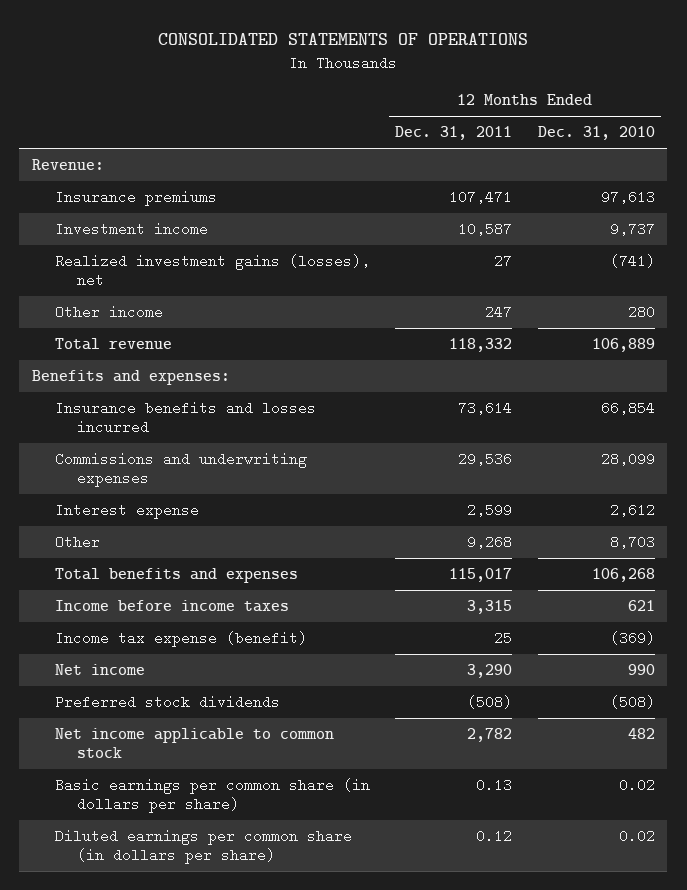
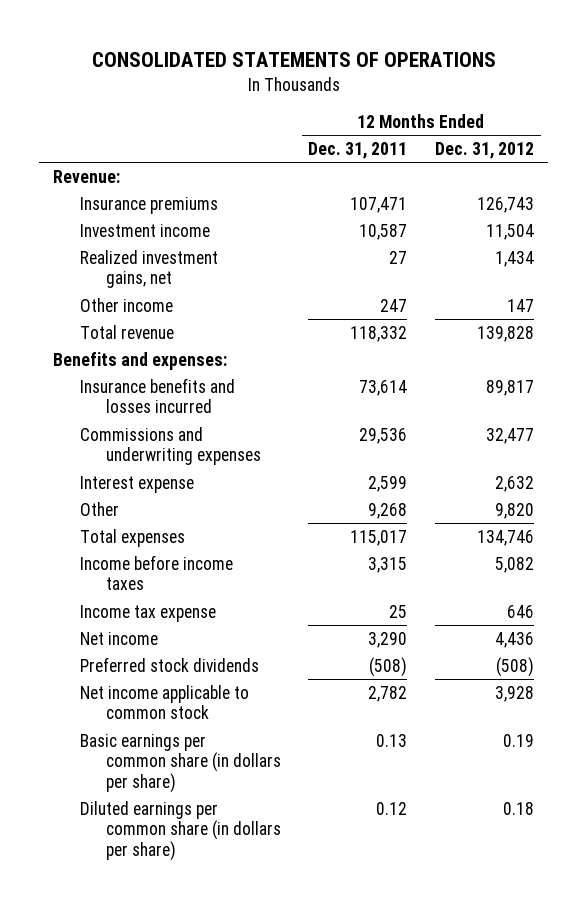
[537,126,655,141] Dec. 31, 2010 -> none
none -> [435,142,535,160] Dec. 31, 2012
[54,254,370,288] Realized investment gains (losses), net -> [79,249,218,289] Realized investment gains, net
[54,568,298,584] Total benefits and expenses -> [79,528,185,547] Total expenses
[54,631,307,648] Income tax expense (benefit) -> [79,604,216,622] Income tax expense

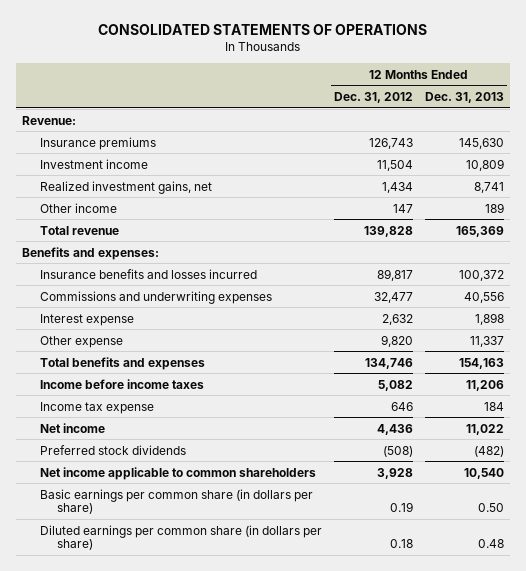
[308,142,408,160] Dec. 31, 2011 -> none
none -> [424,92,504,104] Dec. 31, 2013
[79,501,119,516] Other -> [39,335,123,348] Other expense
[79,528,185,547] Total expenses -> [39,356,205,370] Total benefits and expenses
[79,684,249,720] Net income applicable to common stock -> [39,466,316,480] Net income applicable to common shareholders

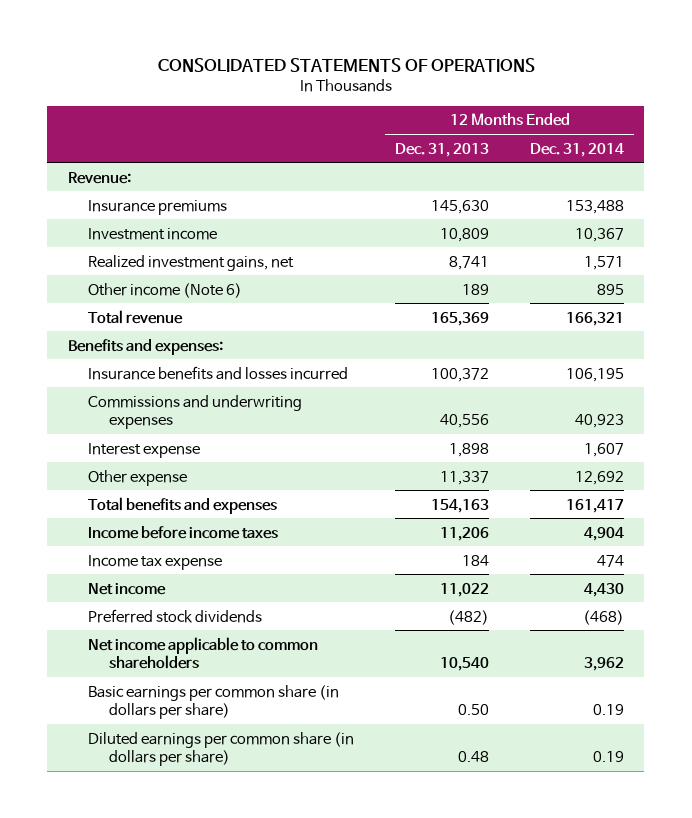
[333,92,413,104] Dec. 31, 2012 -> none
none -> [529,142,624,157] Dec. 31, 2014
[39,202,117,213] Other income -> [88,282,243,298] Other income (Note 6)

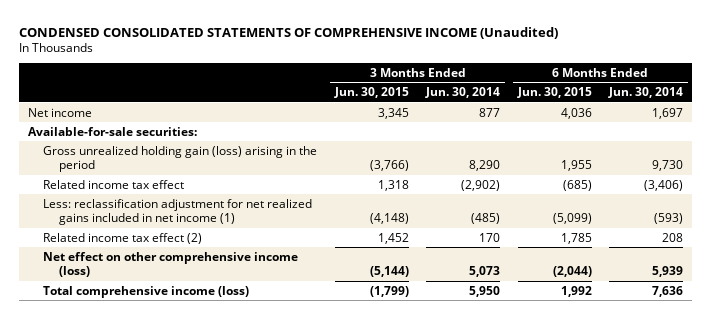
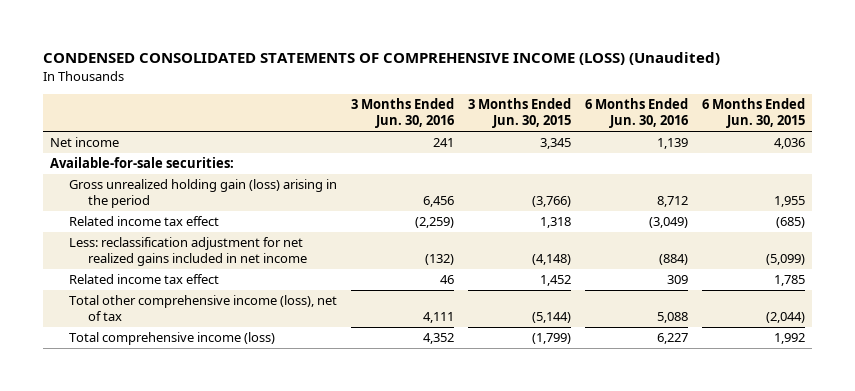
[18,26,558,39] CONDENSED CONSOLIDATED STATEMENTS OF COMPREHENSIVE INCOME (Unaudited) -> [43,52,721,66] CONDENSED CONSOLIDATED STATEMENTS OF COMPREHENSIVE INCOME (LOSS) (Unaudited)
[425,87,501,99] Jun. 30, 2014 -> none
[608,87,684,99] Jun. 30, 2014 -> none
none -> [351,98,455,129] 3 Months Ended Jun. 30, 2016
none -> [585,98,689,129] 6 Months Ended Jun. 30, 2016
[43,198,313,226] Less: reclassification adjustment for net realized gains included in net income (1) -> [69,237,308,267] Less: reclassification adjustment for net realized gains included in net income
[43,232,203,244] Related income tax effect (2) -> [69,274,220,285] Related income tax effect
[43,251,299,278] Net effect on other comprehensive income (loss) -> [69,295,338,322] Total other comprehensive income (loss), net of tax

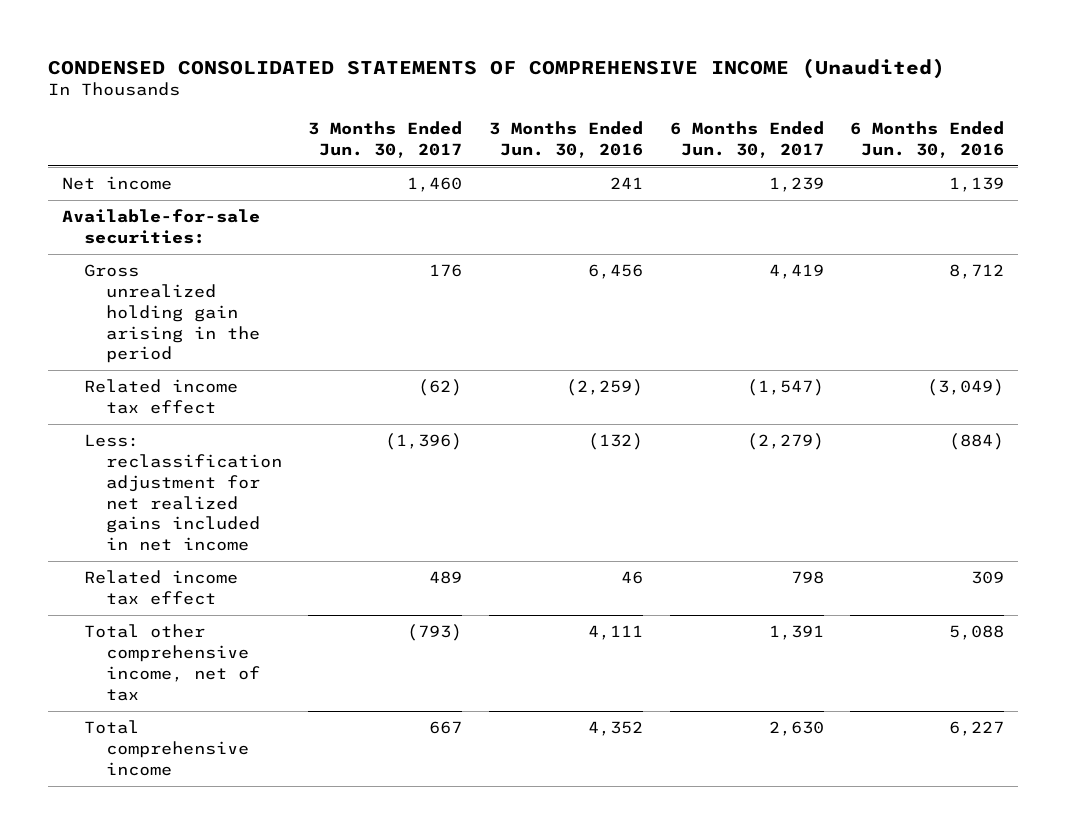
[43,52,721,66] CONDENSED CONSOLIDATED STATEMENTS OF COMPREHENSIVE INCOME (LOSS) (Unaudited) -> [48,57,946,79] CONDENSED CONSOLIDATED STATEMENTS OF COMPREHENSIVE INCOME (Unaudited)
[468,98,572,129] 3 Months Ended Jun. 30, 2015 -> none
[702,98,806,129] 6 Months Ended Jun. 30, 2015 -> none
none -> [308,120,463,158] 3 Months Ended Jun. 30, 2017
none -> [669,120,824,158] 6 Months Ended Jun. 30, 2017
[69,179,338,209] Gross unrealized holding gain (loss) arising in the period -> [83,264,260,364] Gross unrealized holding gain arising in the period
[69,295,338,322] Total other comprehensive income (loss), net of tax -> [83,624,260,701] Total other comprehensive income, net of tax
[69,332,276,346] Total comprehensive income (loss) -> [83,720,249,776] Total comprehensive income

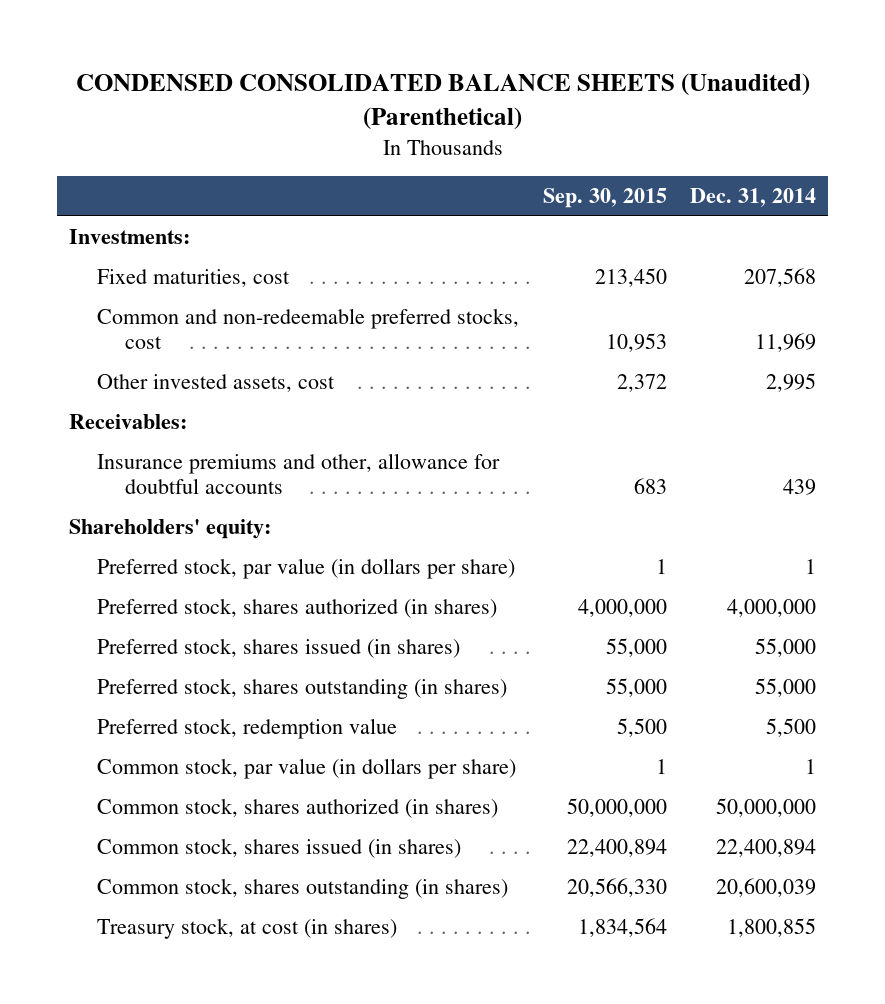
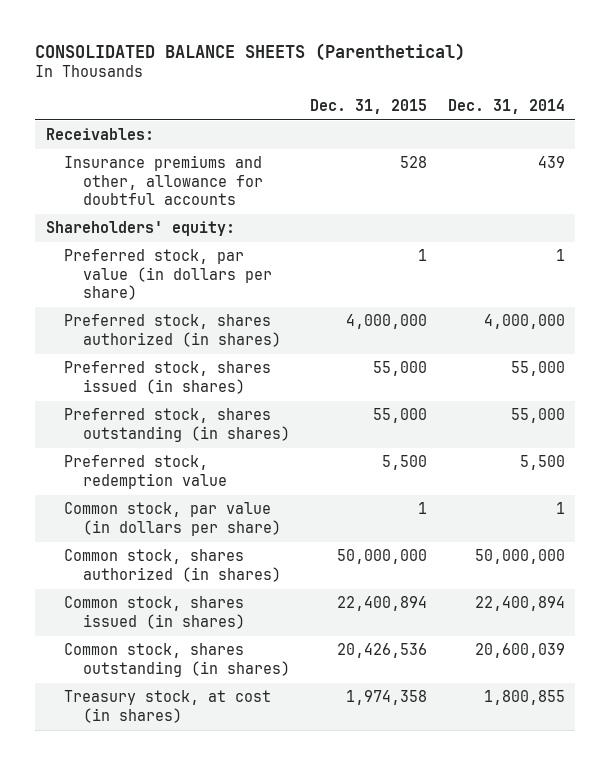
[75,73,810,131] CONDENSED CONSOLIDATED BALANCE SHEETS (Unaudited) (Parenthetical) -> [35,42,466,61] CONSOLIDATED BALANCE SHEETS (Parenthetical)
[542,188,667,209] Sep. 30, 2015 -> none
none -> [310,99,428,115] Dec. 31, 2015
[69,228,191,244] Investments: -> none
[97,268,291,287] Fixed maturities, cost -> none
[97,307,520,350] Common and non-redeemable preferred stocks, cost -> none
[97,373,336,392] Other invested assets, cost -> none

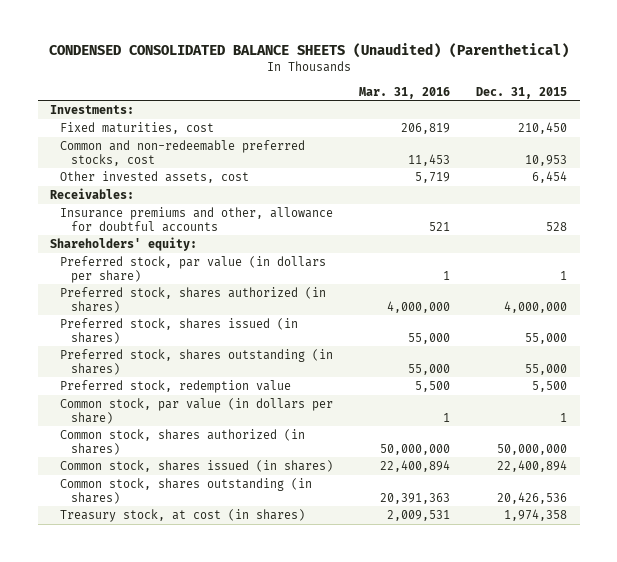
[35,42,466,61] CONSOLIDATED BALANCE SHEETS (Parenthetical) -> [48,43,569,59] CONDENSED CONSOLIDATED BALANCE SHEETS (Unaudited) (Parenthetical)
[447,99,565,115] Dec. 31, 2014 -> none
none -> [359,86,451,99] Mar. 31, 2016
none -> [50,104,135,114] Investments:
none -> [60,121,215,134] Fixed maturities, cost
none -> [60,139,306,166] Common and non-redeemable preferred stocks, cost
none -> [60,170,250,183] Other invested assets, cost

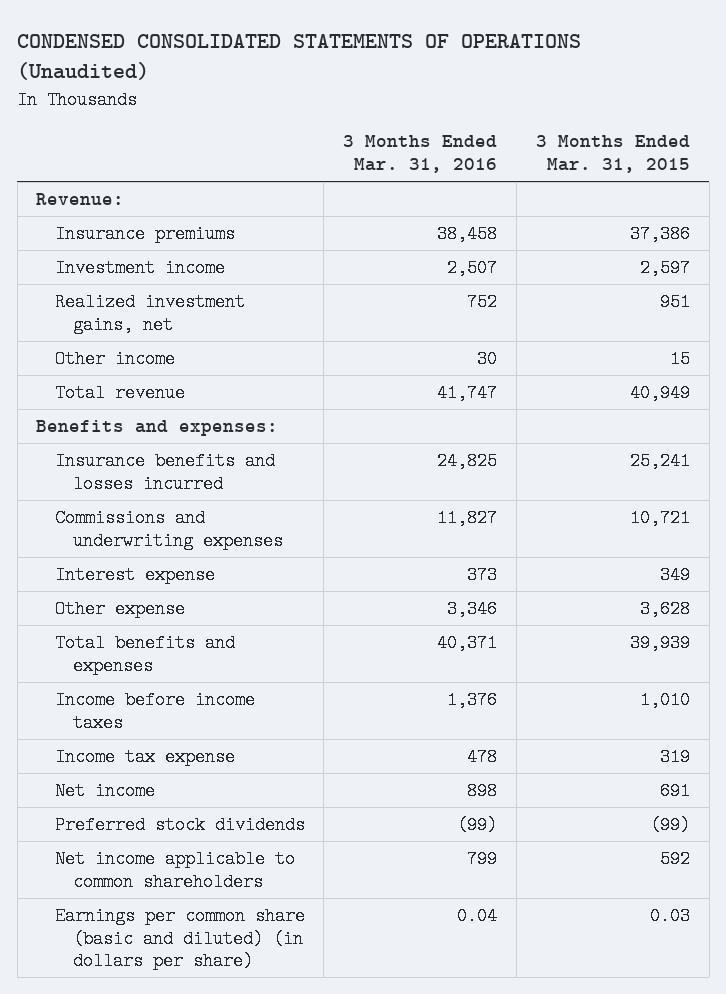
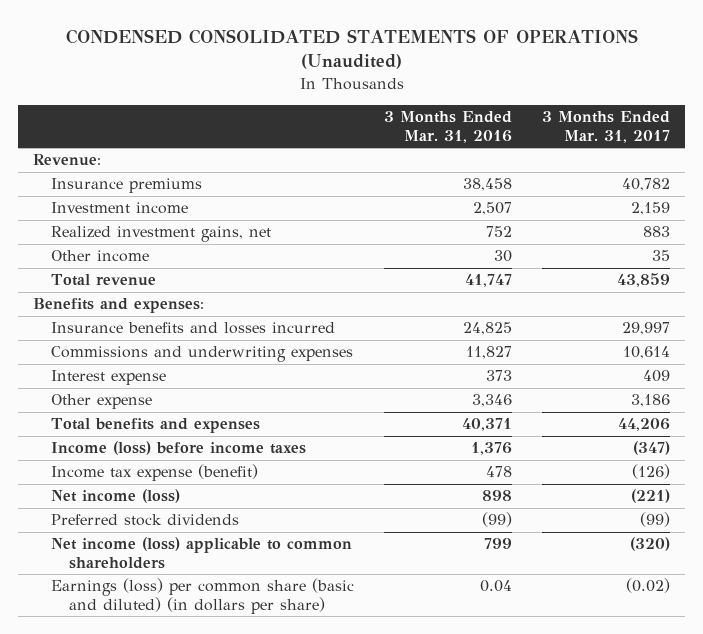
[535,135,690,174] 3 Months Ended Mar. 31, 2015 -> none
none -> [542,110,671,143] 3 Months Ended Mar. 31, 2017
[54,690,255,732] Income before income taxes -> [51,441,307,456] Income (loss) before income taxes
[54,747,235,766] Income tax expense -> [51,464,259,482] Income tax expense (benefit)
[54,781,155,800] Net income -> [51,489,181,504] Net income (loss)
[54,849,295,891] Net income applicable to common shareholders -> [51,537,353,570] Net income (loss) applicable to common shareholders
[54,906,305,971] Earnings per common share (basic and diluted) (in dollars per share) -> [51,578,355,615] Earnings (loss) per common share (basic and diluted) (in dollars per share)

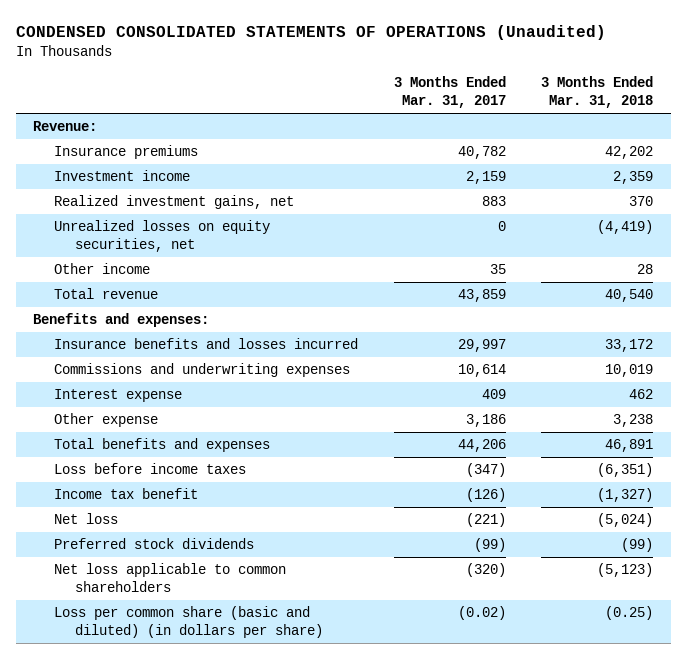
[384,110,513,143] 3 Months Ended Mar. 31, 2016 -> none
none -> [541,76,654,108] 3 Months Ended Mar. 31, 2018
none -> [54,220,271,252] Unrealized losses on equity securities, net
[51,441,307,456] Income (loss) before income taxes -> [54,463,247,475] Loss before income taxes
[51,464,259,482] Income tax expense (benefit) -> [54,488,199,500] Income tax benefit
[51,489,181,504] Net income (loss) -> [54,513,119,525] Net loss
[51,537,353,570] Net income (loss) applicable to common shareholders -> [54,563,287,592] Net loss applicable to common shareholders
[51,578,355,615] Earnings (loss) per common share (basic and diluted) (in dollars per share) -> [54,606,324,638] Loss per common share (basic and diluted) (in dollars per share)

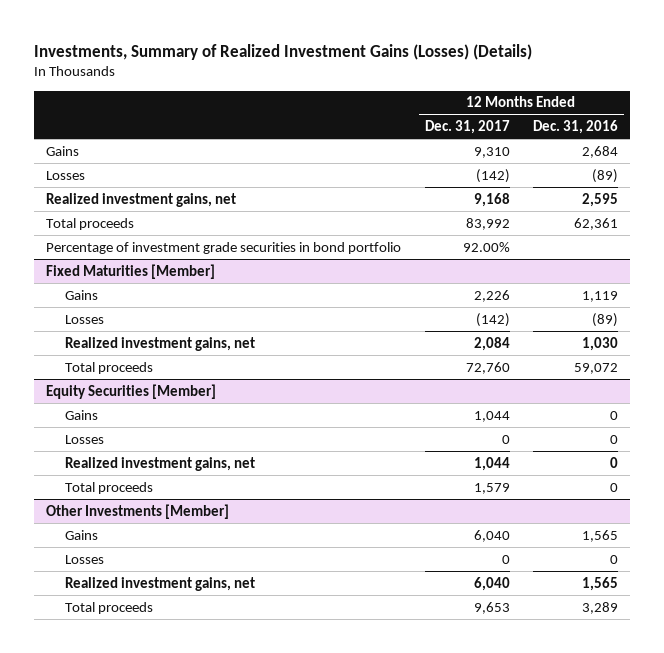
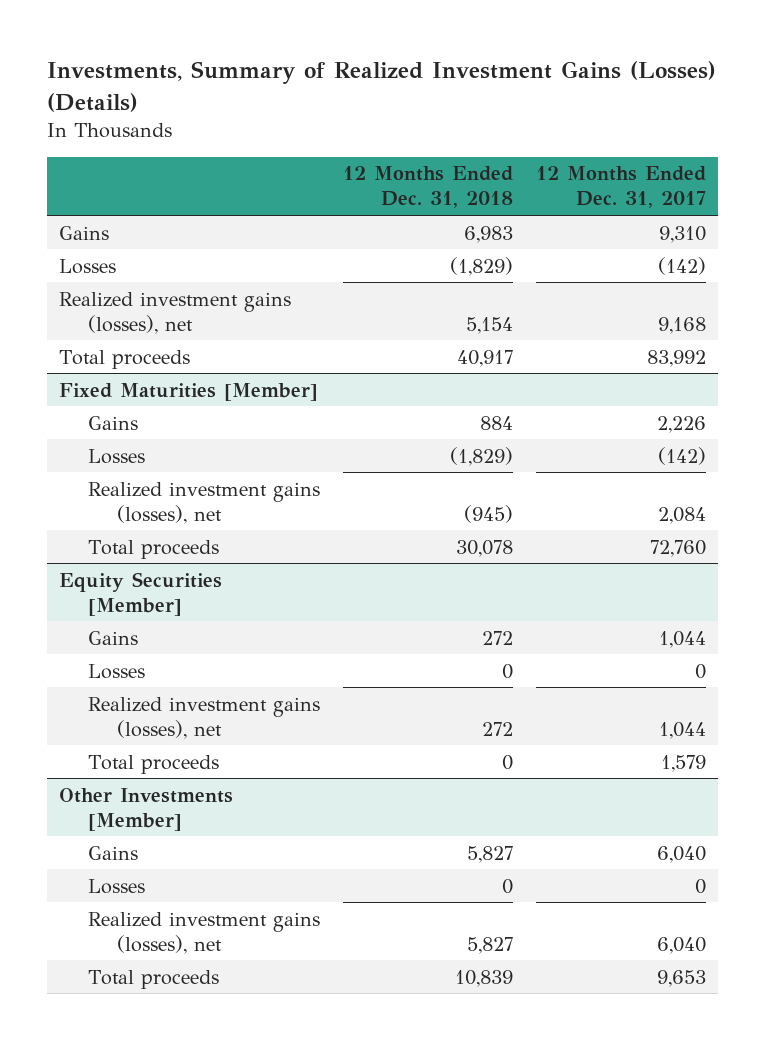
[533,120,619,135] Dec. 31, 2016 -> none
none -> [343,166,514,209] 12 Months Ended Dec. 31, 2018
[46,192,237,207] Realized investment gains, net -> [58,291,291,334] Realized investment gains (losses), net
[46,241,402,254] Percentage of investment grade securities in bond portfolio -> none
[65,336,256,351] Realized investment gains, net -> [87,481,320,524] Realized investment gains (losses), net
[65,456,256,471] Realized investment gains, net -> [87,696,320,739] Realized investment gains (losses), net
[65,576,256,591] Realized investment gains, net -> [87,911,320,954] Realized investment gains (losses), net

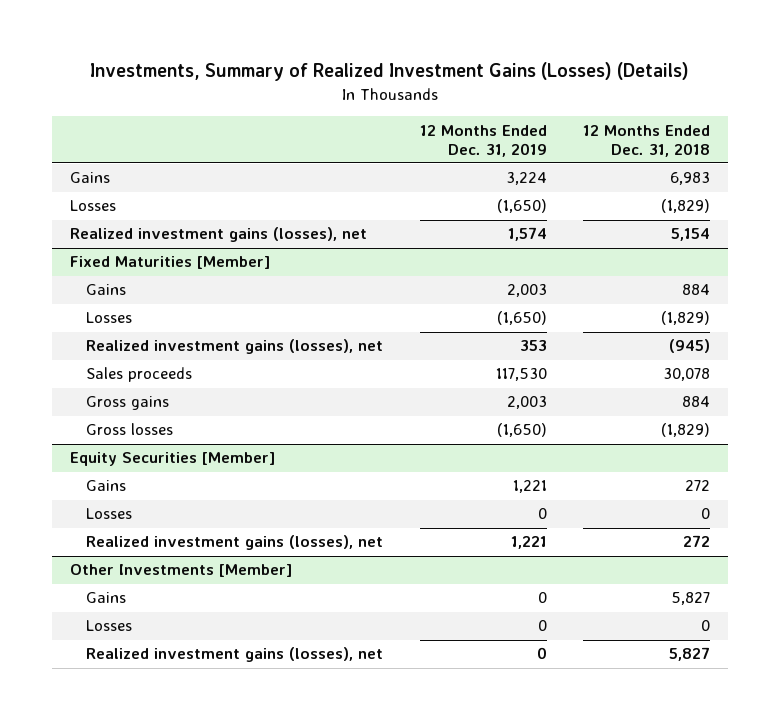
[536,166,707,209] 12 Months Ended Dec. 31, 2017 -> none
none -> [419,124,547,157] 12 Months Ended Dec. 31, 2019
[58,349,190,369] Total proceeds -> none
[87,539,219,559] Total proceeds -> [86,367,193,383] Sales proceeds
none -> [86,396,170,411] Gross gains
none -> [86,423,174,436] Gross losses
[87,754,219,774] Total proceeds -> none
[87,969,219,989] Total proceeds -> none

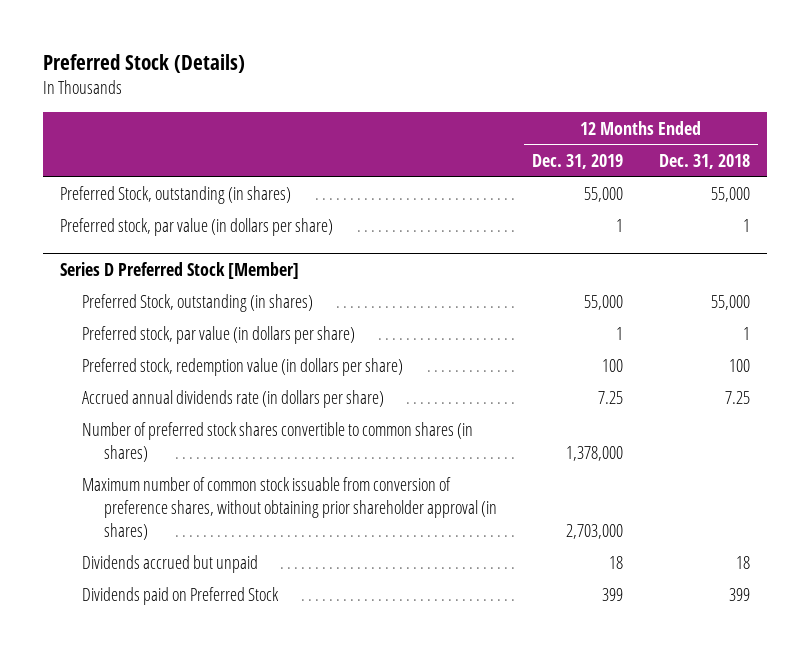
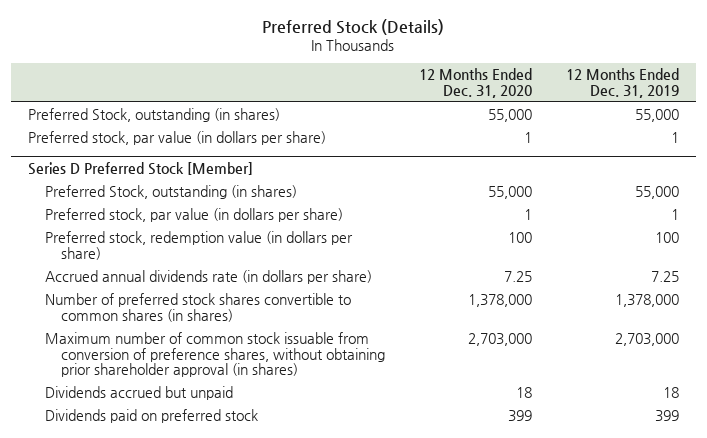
[658,153,750,169] Dec. 31, 2018 -> none
none -> [419,68,533,98] 12 Months Ended Dec. 31, 2020
[82,587,280,606] Dividends paid on Preferred Stock -> [44,409,258,424] Dividends paid on preferred stock

